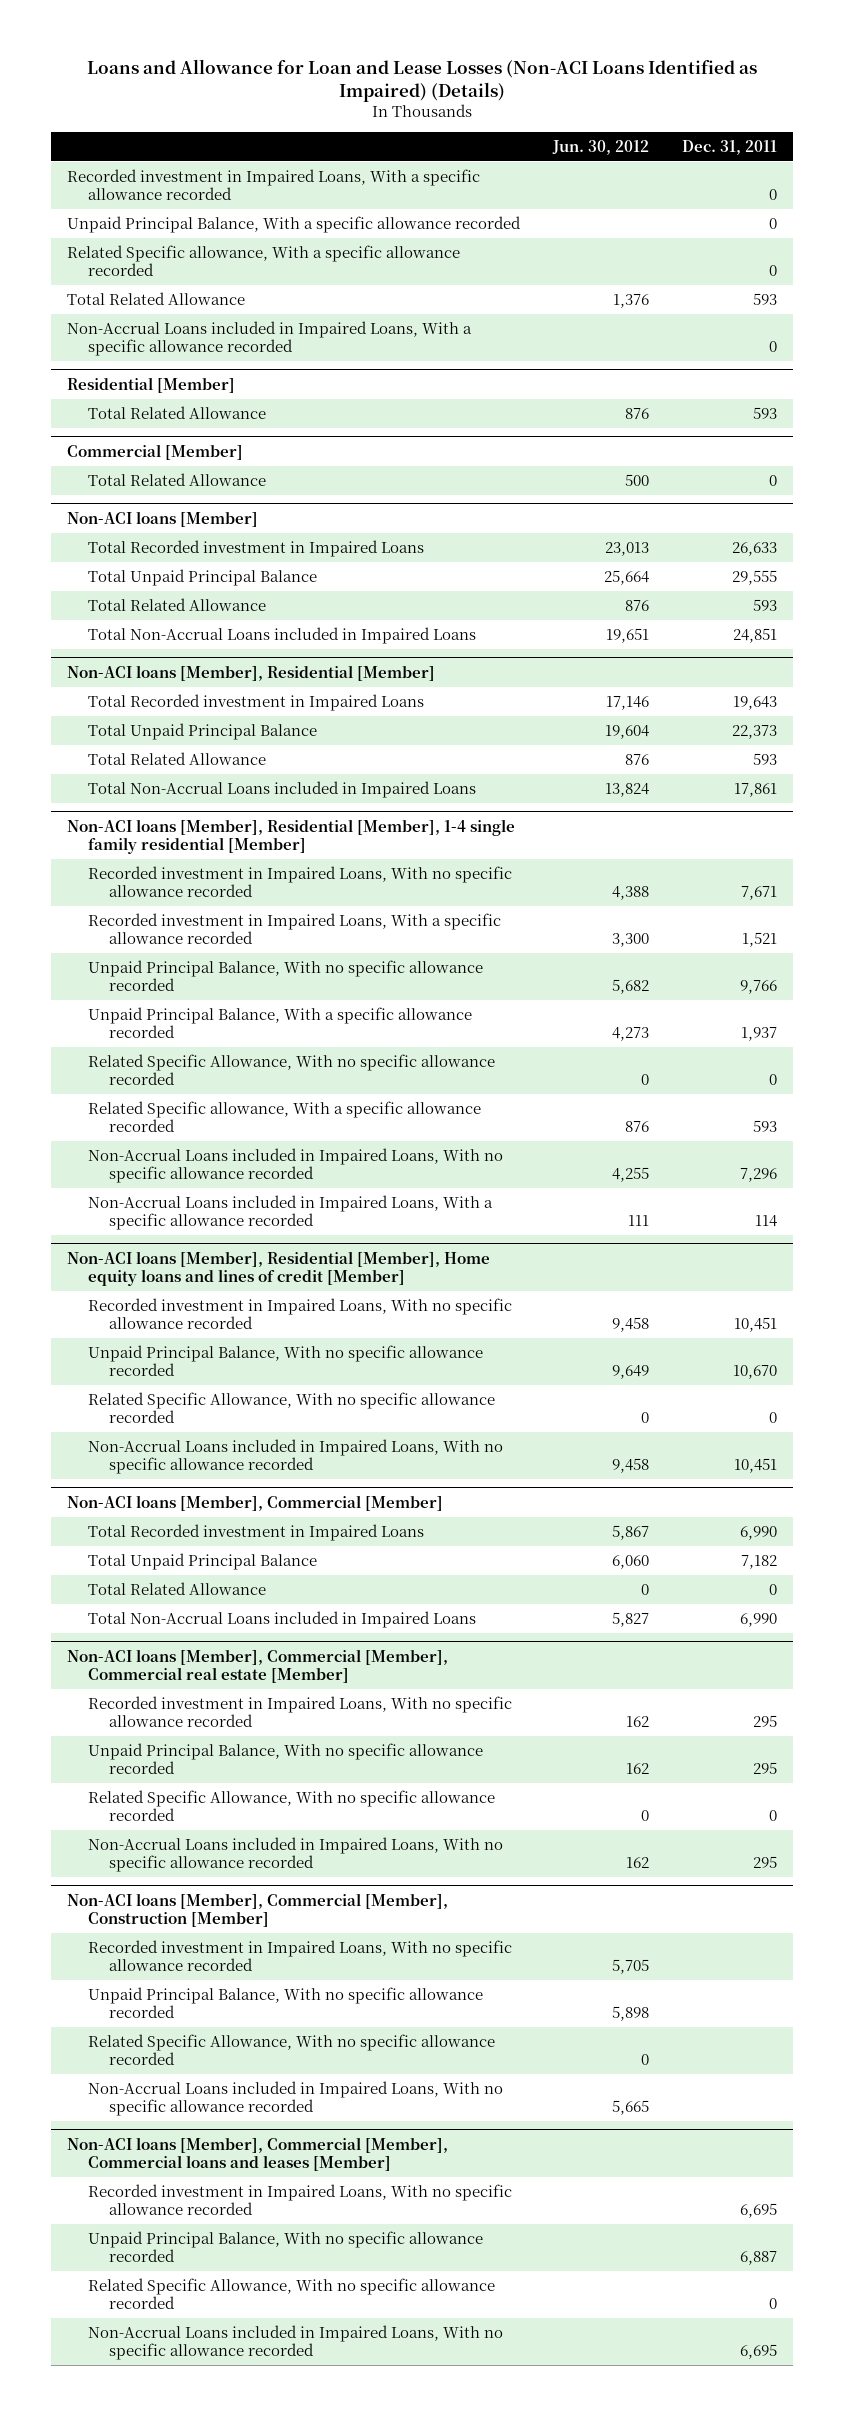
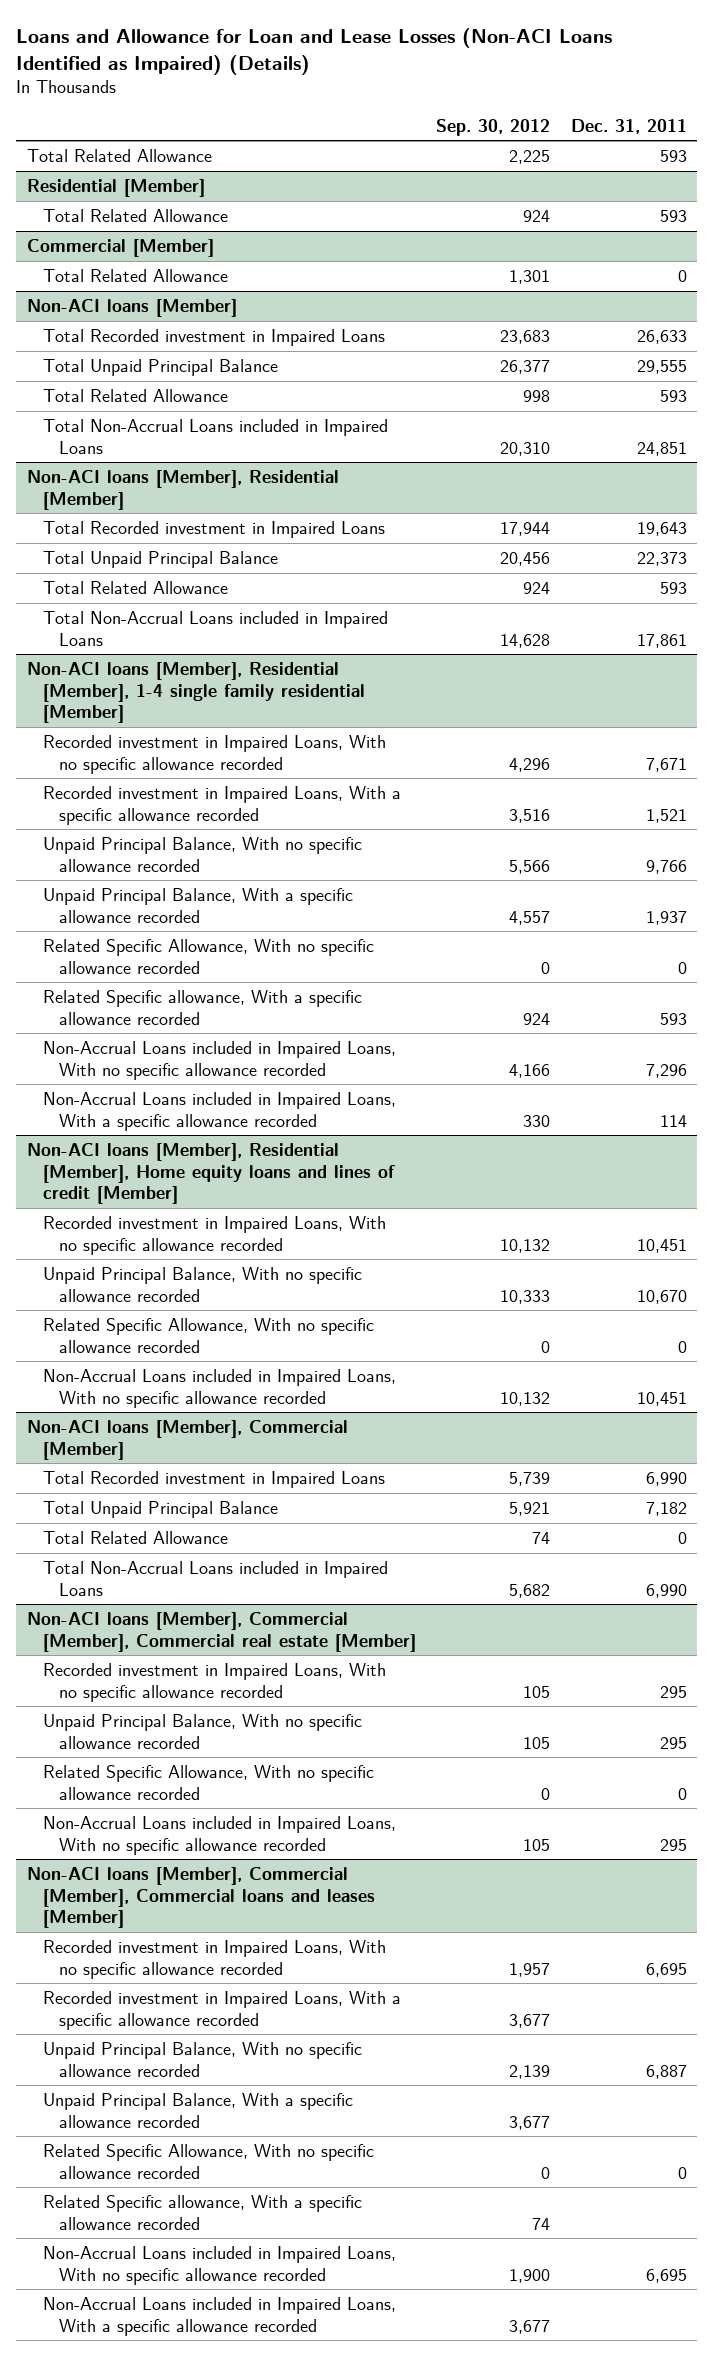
[552,139,650,155] Jun. 30, 2012 -> none
none -> [436,118,551,136] Sep. 30, 2012
[67,168,481,200] Recorded investment in Impaired Loans, With a specific allowance recorded -> none
[67,215,522,233] Unpaid Principal Balance, With a specific allowance recorded -> none
[67,244,461,276] Related Specific allowance, With a specific allowance recorded -> none
[67,320,473,356] Non-Accrual Loans included in Impaired Loans, With a specific allowance recorded -> none
[67,1892,449,1927] Non-ACI loans [Member], Commercial [Member], Construction [Member] -> none
[88,1939,513,1971] Recorded investment in Impaired Loans, With no specific allowance recorded -> none
[88,1986,484,2018] Unpaid Principal Balance, With no specific allowance recorded -> none
[88,2033,496,2065] Related Specific Allowance, With no specific allowance recorded -> none
[88,2080,504,2116] Non-Accrual Loans included in Impaired Loans, With no specific allowance recorded -> none
none -> [42,1990,401,2030] Recorded investment in Impaired Loans, With a specific allowance recorded
none -> [42,2092,353,2128] Unpaid Principal Balance, With a specific allowance recorded
none -> [42,2194,362,2230] Related Specific allowance, With a specific allowance recorded
none -> [42,2296,396,2336] Non-Accrual Loans included in Impaired Loans, With a specific allowance recorded

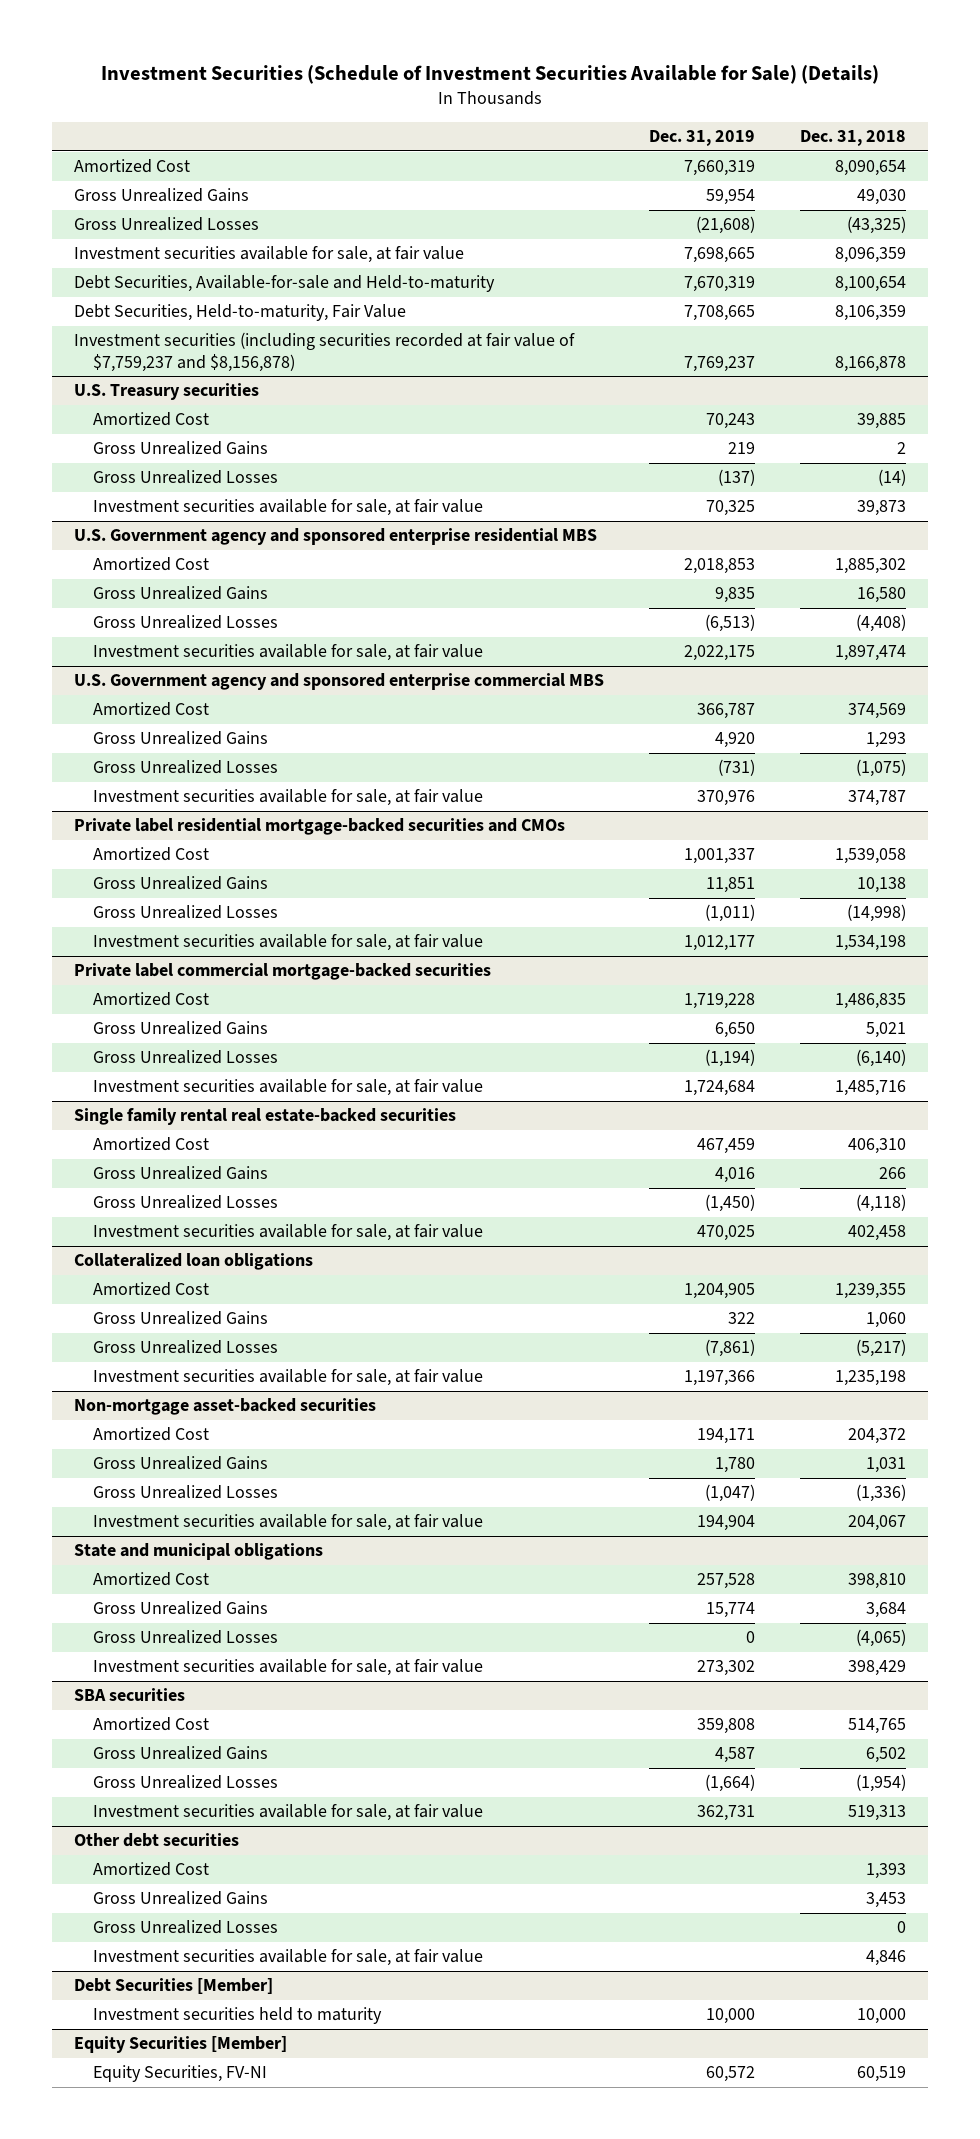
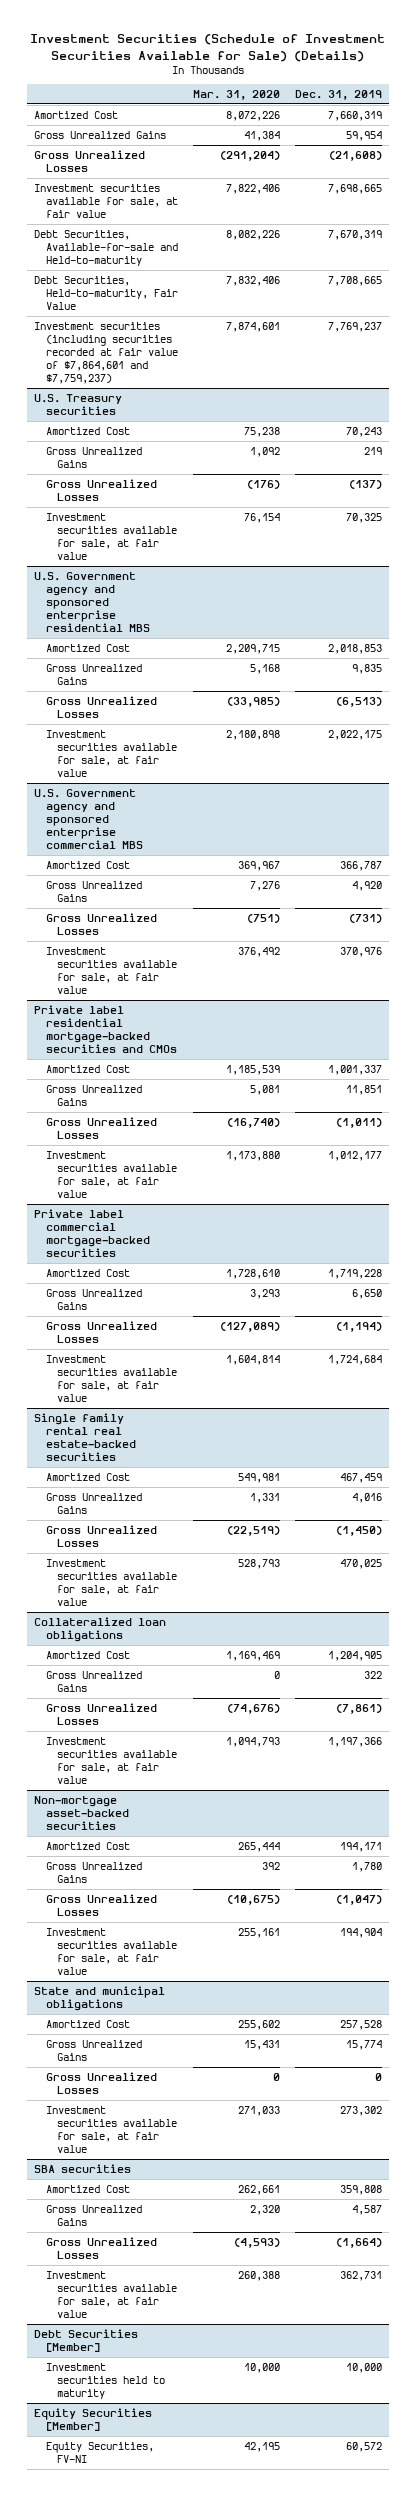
[799,130,906,147] Dec. 31, 2018 -> none
none -> [192,90,280,101] Mar. 31, 2020
[74,332,576,372] Investment securities (including securities recorded at fair value of $7,759,237 and $8,156,878) -> [34,321,178,385] Investment securities (including securities recorded at fair value of $7,864,601 and $7,759,237)
[74,1833,240,1848] Other debt securities -> none
[92,1862,209,1877] Amortized Cost -> none
[92,1891,268,1906] Gross Unrealized Gains -> none
[92,1920,278,1935] Gross Unrealized Losses -> none
[92,1949,483,1967] Investment securities available for sale, at fair value -> none

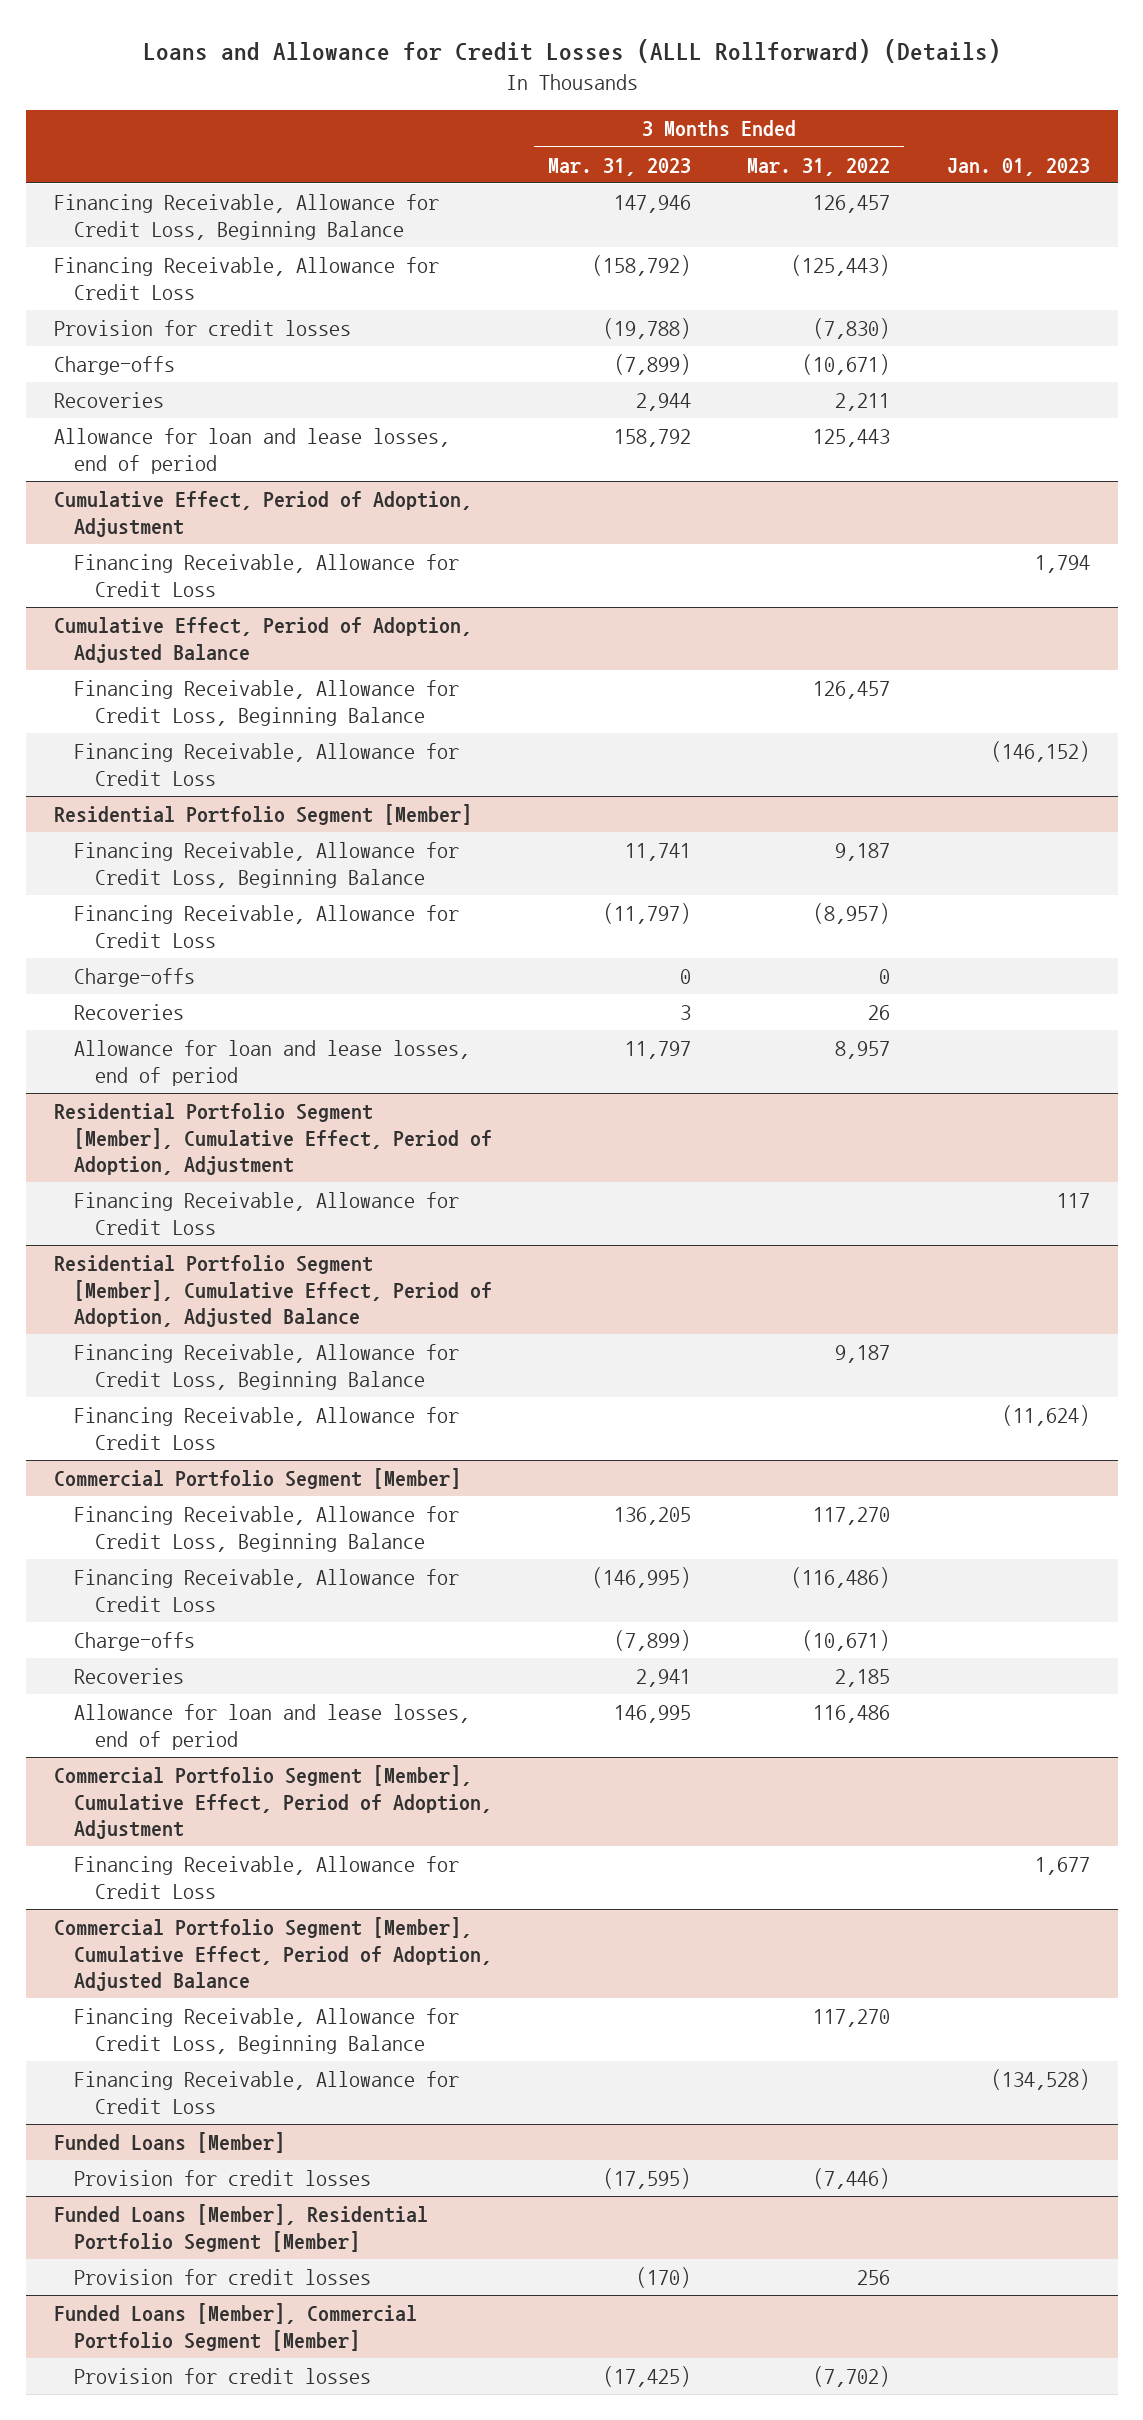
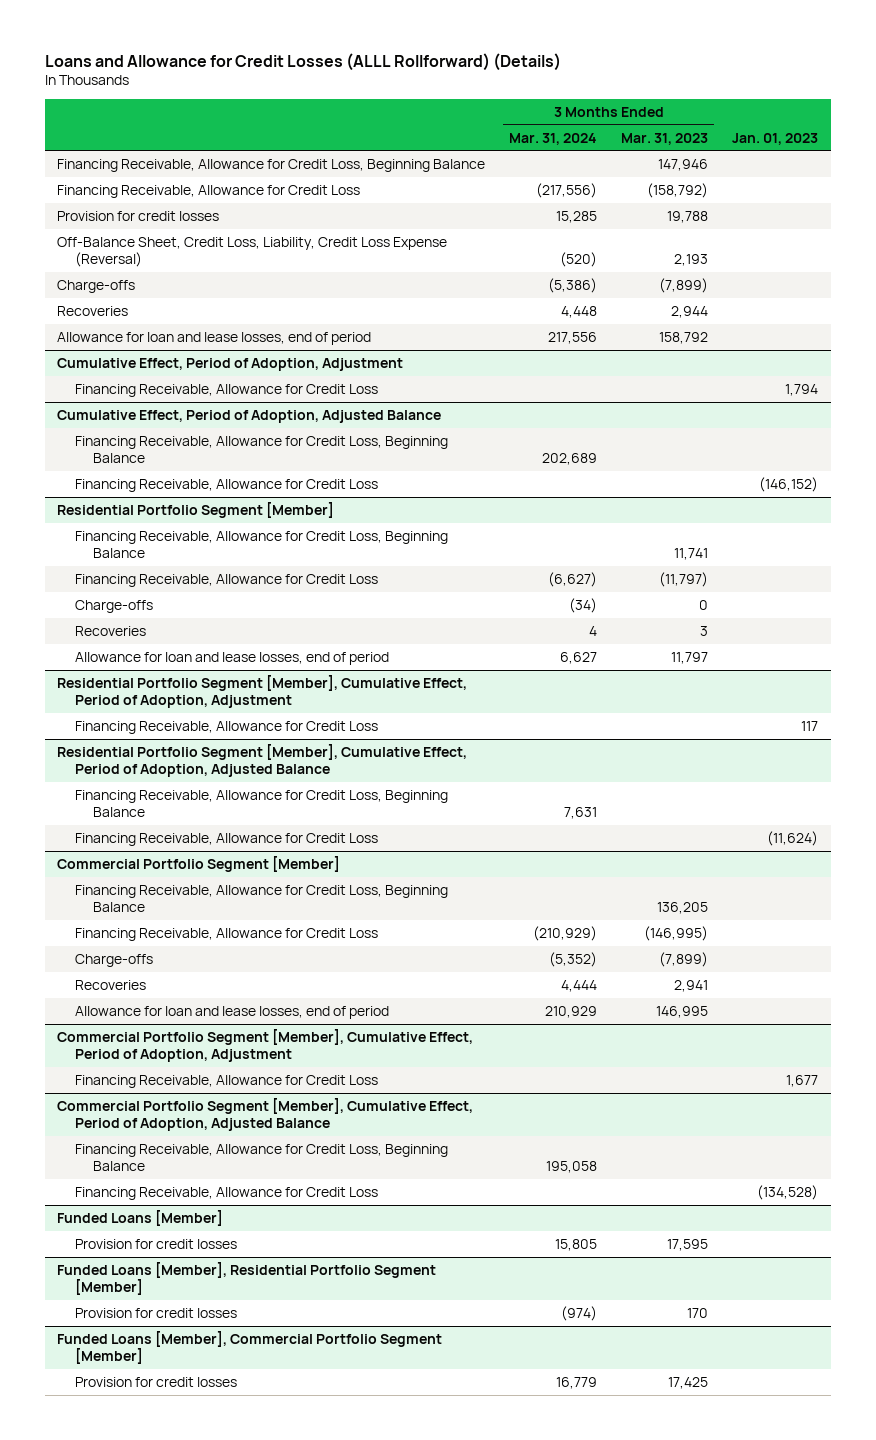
[747,157,891,176] Mar. 31, 2022 -> none
none -> [509,132,598,145] Mar. 31, 2024
[603,318,692,340] (19,788) -> [667,210,709,223] 19,788
none -> [57,236,448,268] Off-Balance Sheet, Credit Loss, Liability, Credit Loss Expense (Reversal)
[603,2168,692,2190] (17,595) -> [667,1238,709,1251] 17,595
[636,2267,692,2289] (170) -> [687,1307,709,1318] 170
[603,2366,692,2388] (17,425) -> [668,1376,709,1389] 17,425

